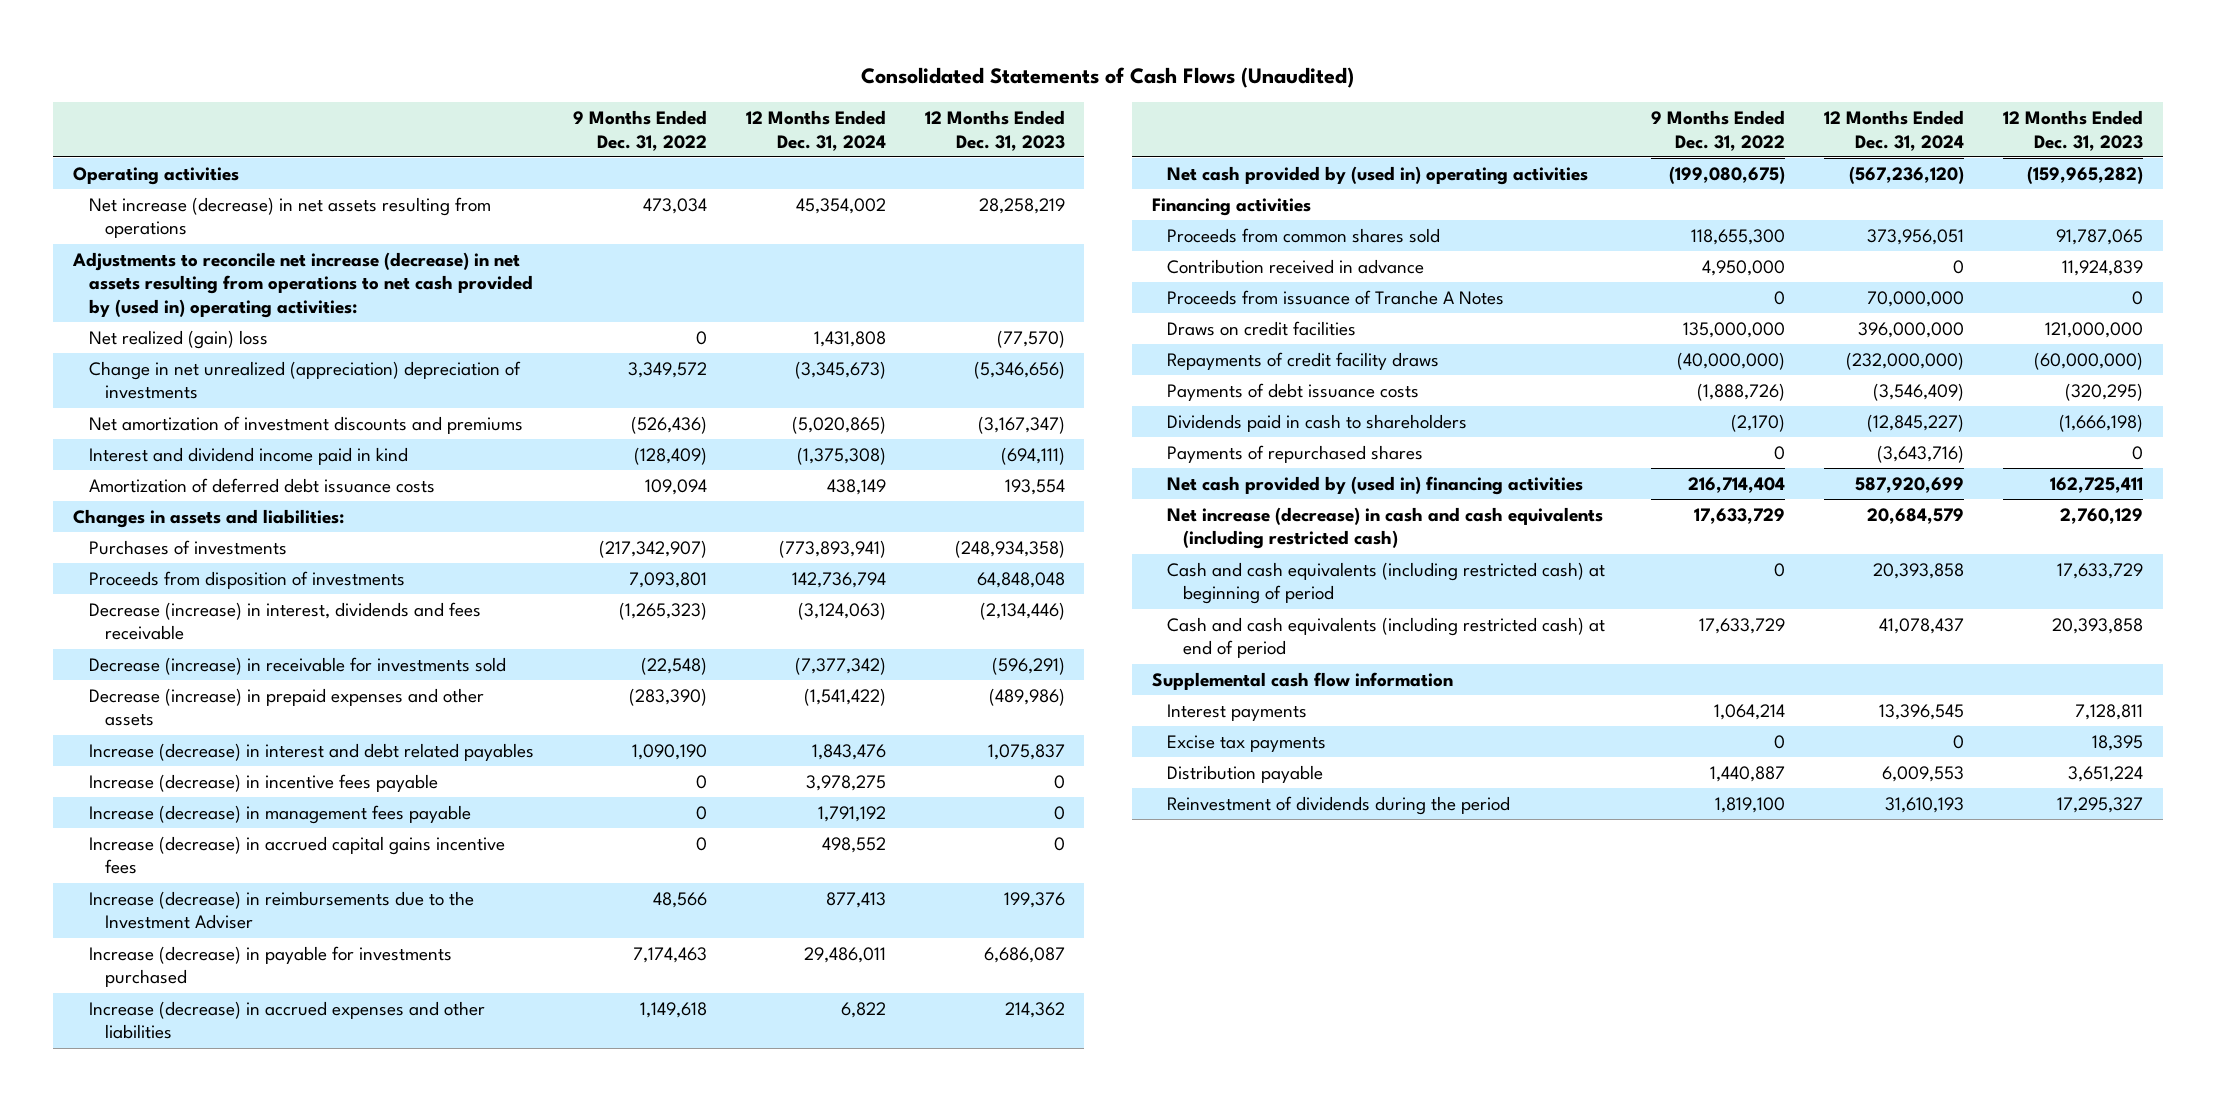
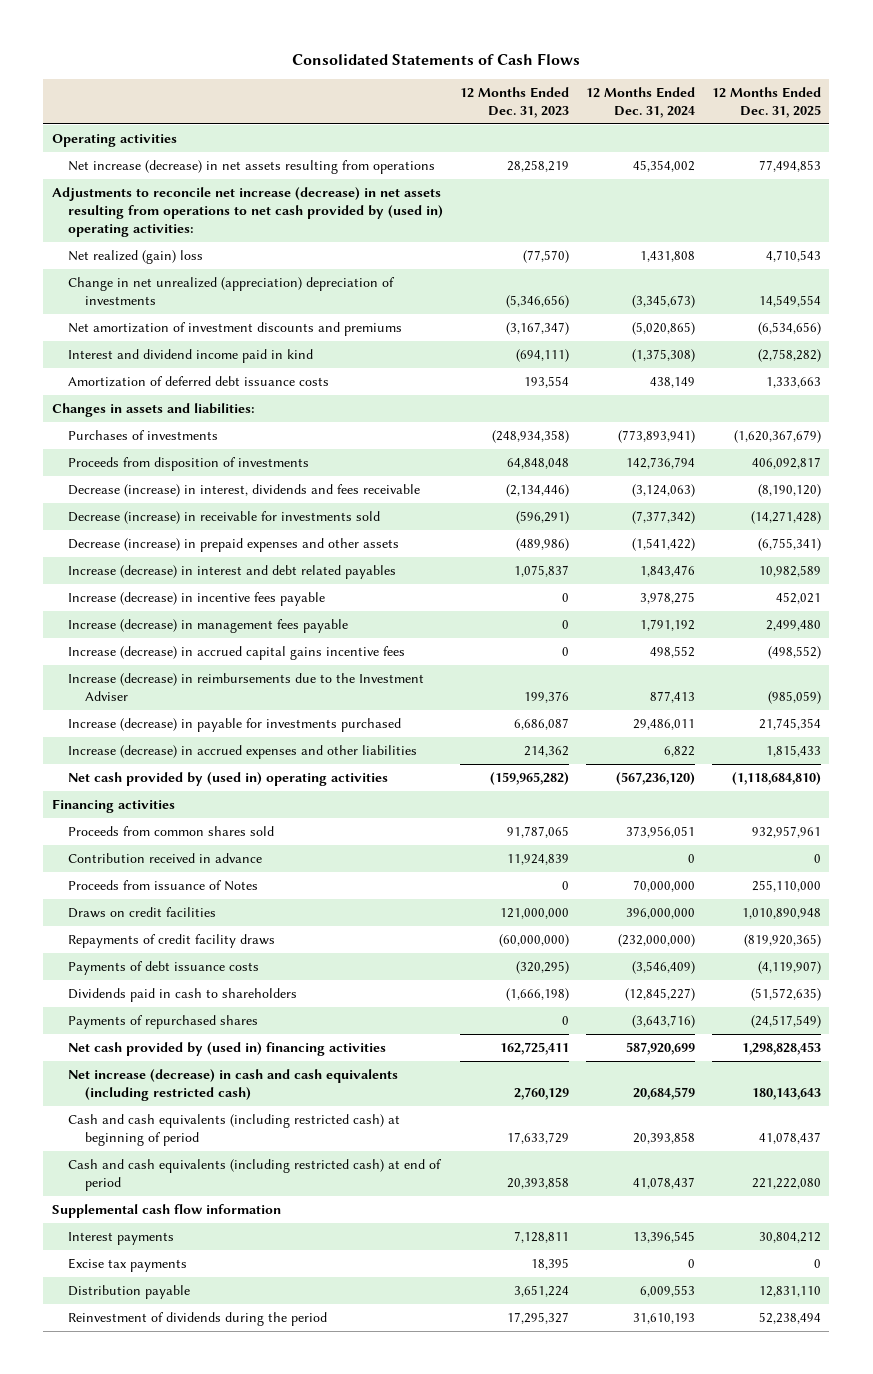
[861,67,1355,89] Consolidated Statements of Cash Flows (Unaudited) -> [292,53,581,66] Consolidated Statements of Cash Flows
[572,110,707,151] 9 Months Ended Dec. 31, 2022 -> none
none -> [711,86,821,118] 12 Months Ended Dec. 31, 2025
[1167,289,1505,305] Proceeds from issuance of Tranche A Notes -> [68,879,259,891] Proceeds from issuance of Notes

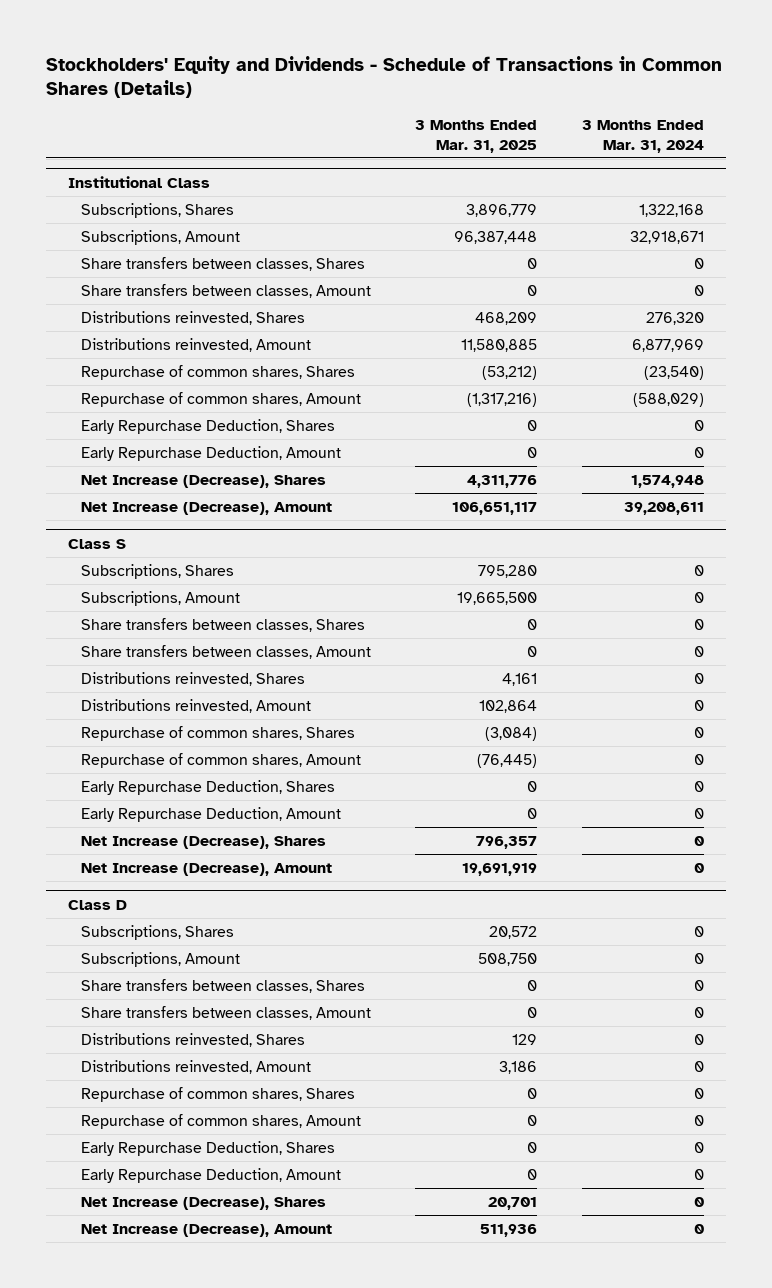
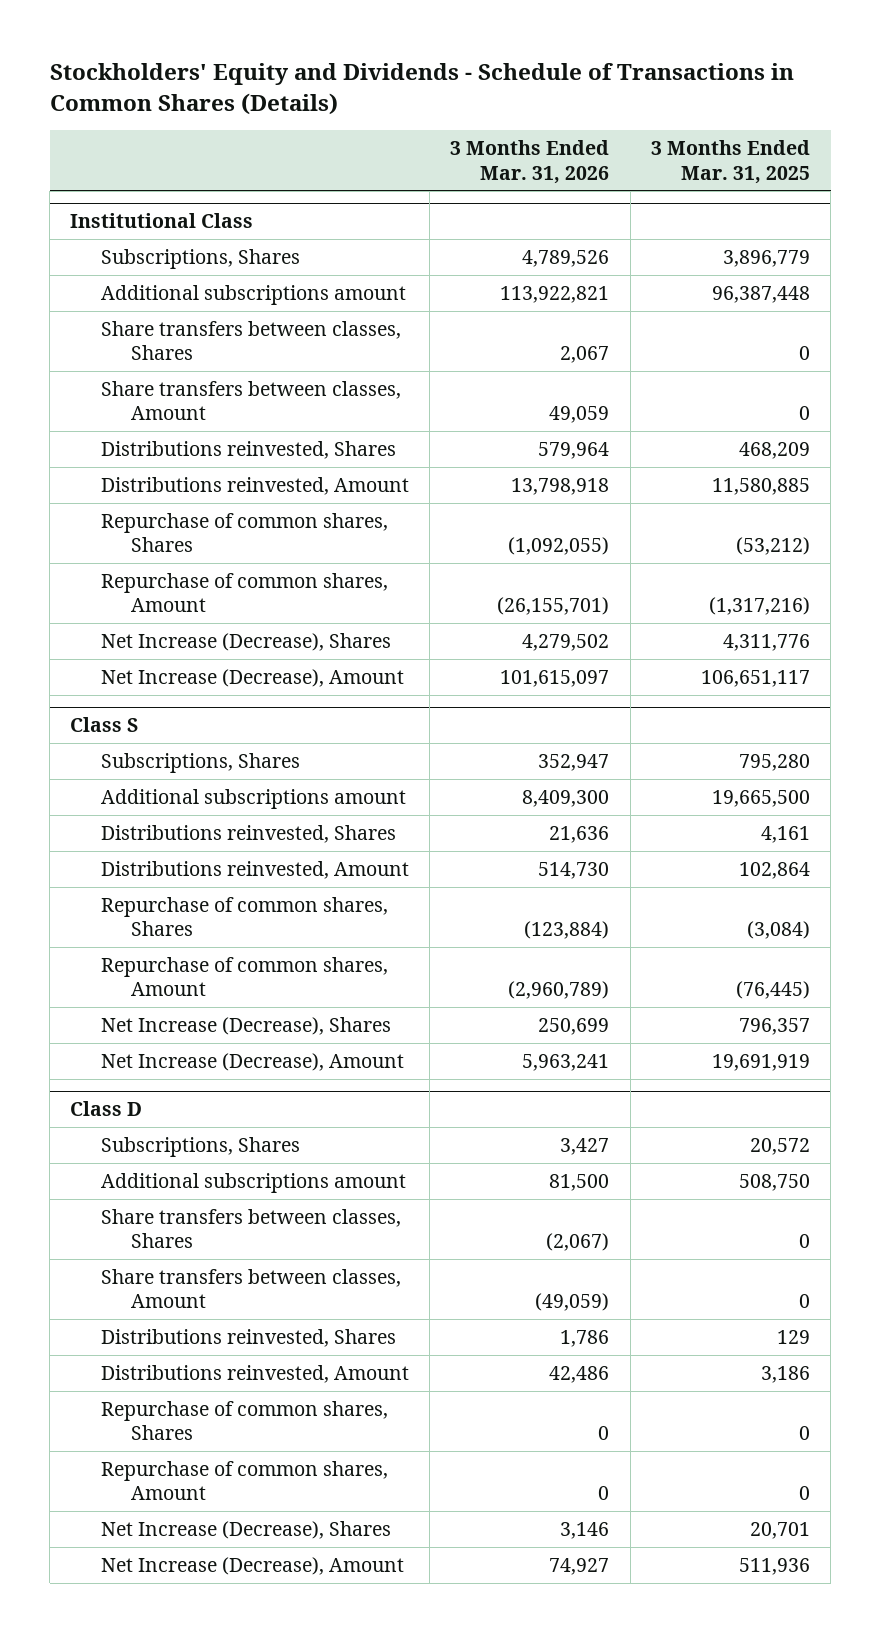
[582,119,705,153] 3 Months Ended Mar. 31, 2024 -> none
none -> [450,140,610,184] 3 Months Ended Mar. 31, 2026
[80,229,240,245] Subscriptions, Amount -> [100,284,406,305] Additional subscriptions amount
[80,418,335,434] Early Repurchase Deduction, Shares -> none
[80,445,341,461] Early Repurchase Deduction, Amount -> none
[80,617,365,632] Share transfers between classes, Shares -> none
[80,644,371,659] Share transfers between classes, Amount -> none
[80,590,240,606] Subscriptions, Amount -> [100,788,406,809] Additional subscriptions amount
[80,779,335,795] Early Repurchase Deduction, Shares -> none
[80,806,341,822] Early Repurchase Deduction, Amount -> none
[80,951,240,967] Subscriptions, Amount -> [100,1172,406,1193] Additional subscriptions amount
[80,1140,335,1156] Early Repurchase Deduction, Shares -> none
[80,1167,341,1183] Early Repurchase Deduction, Amount -> none

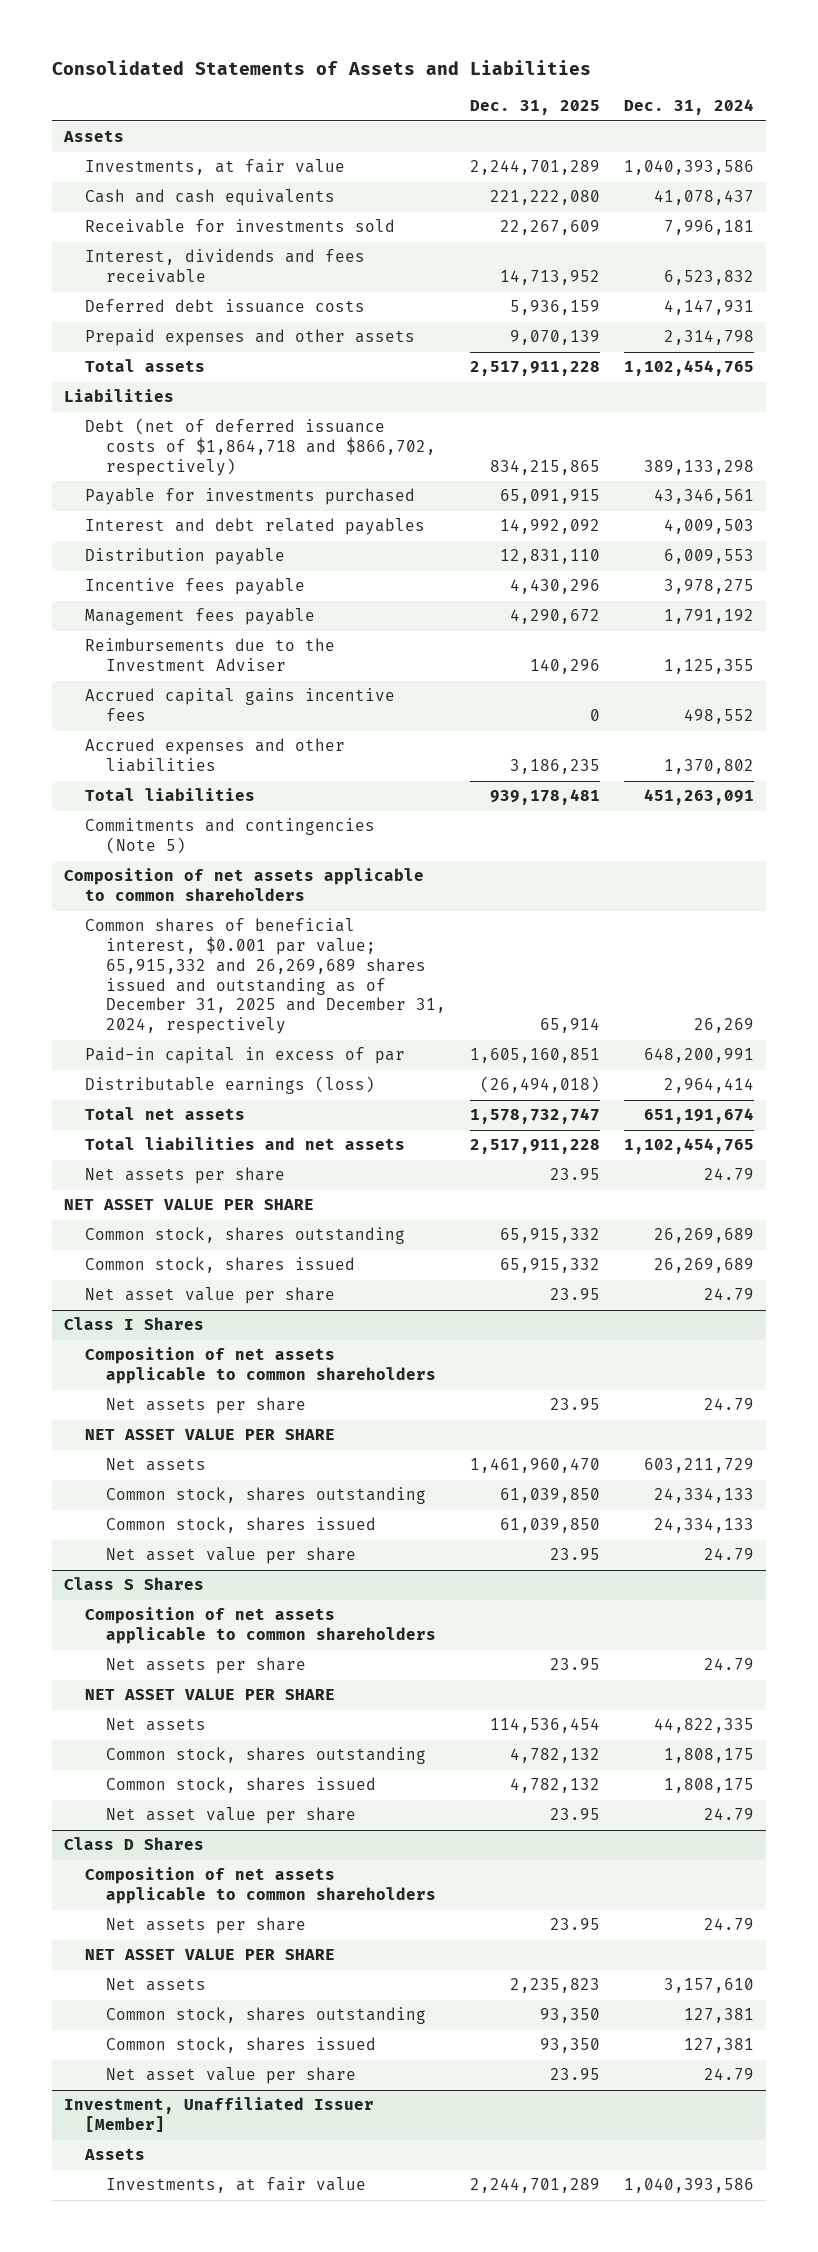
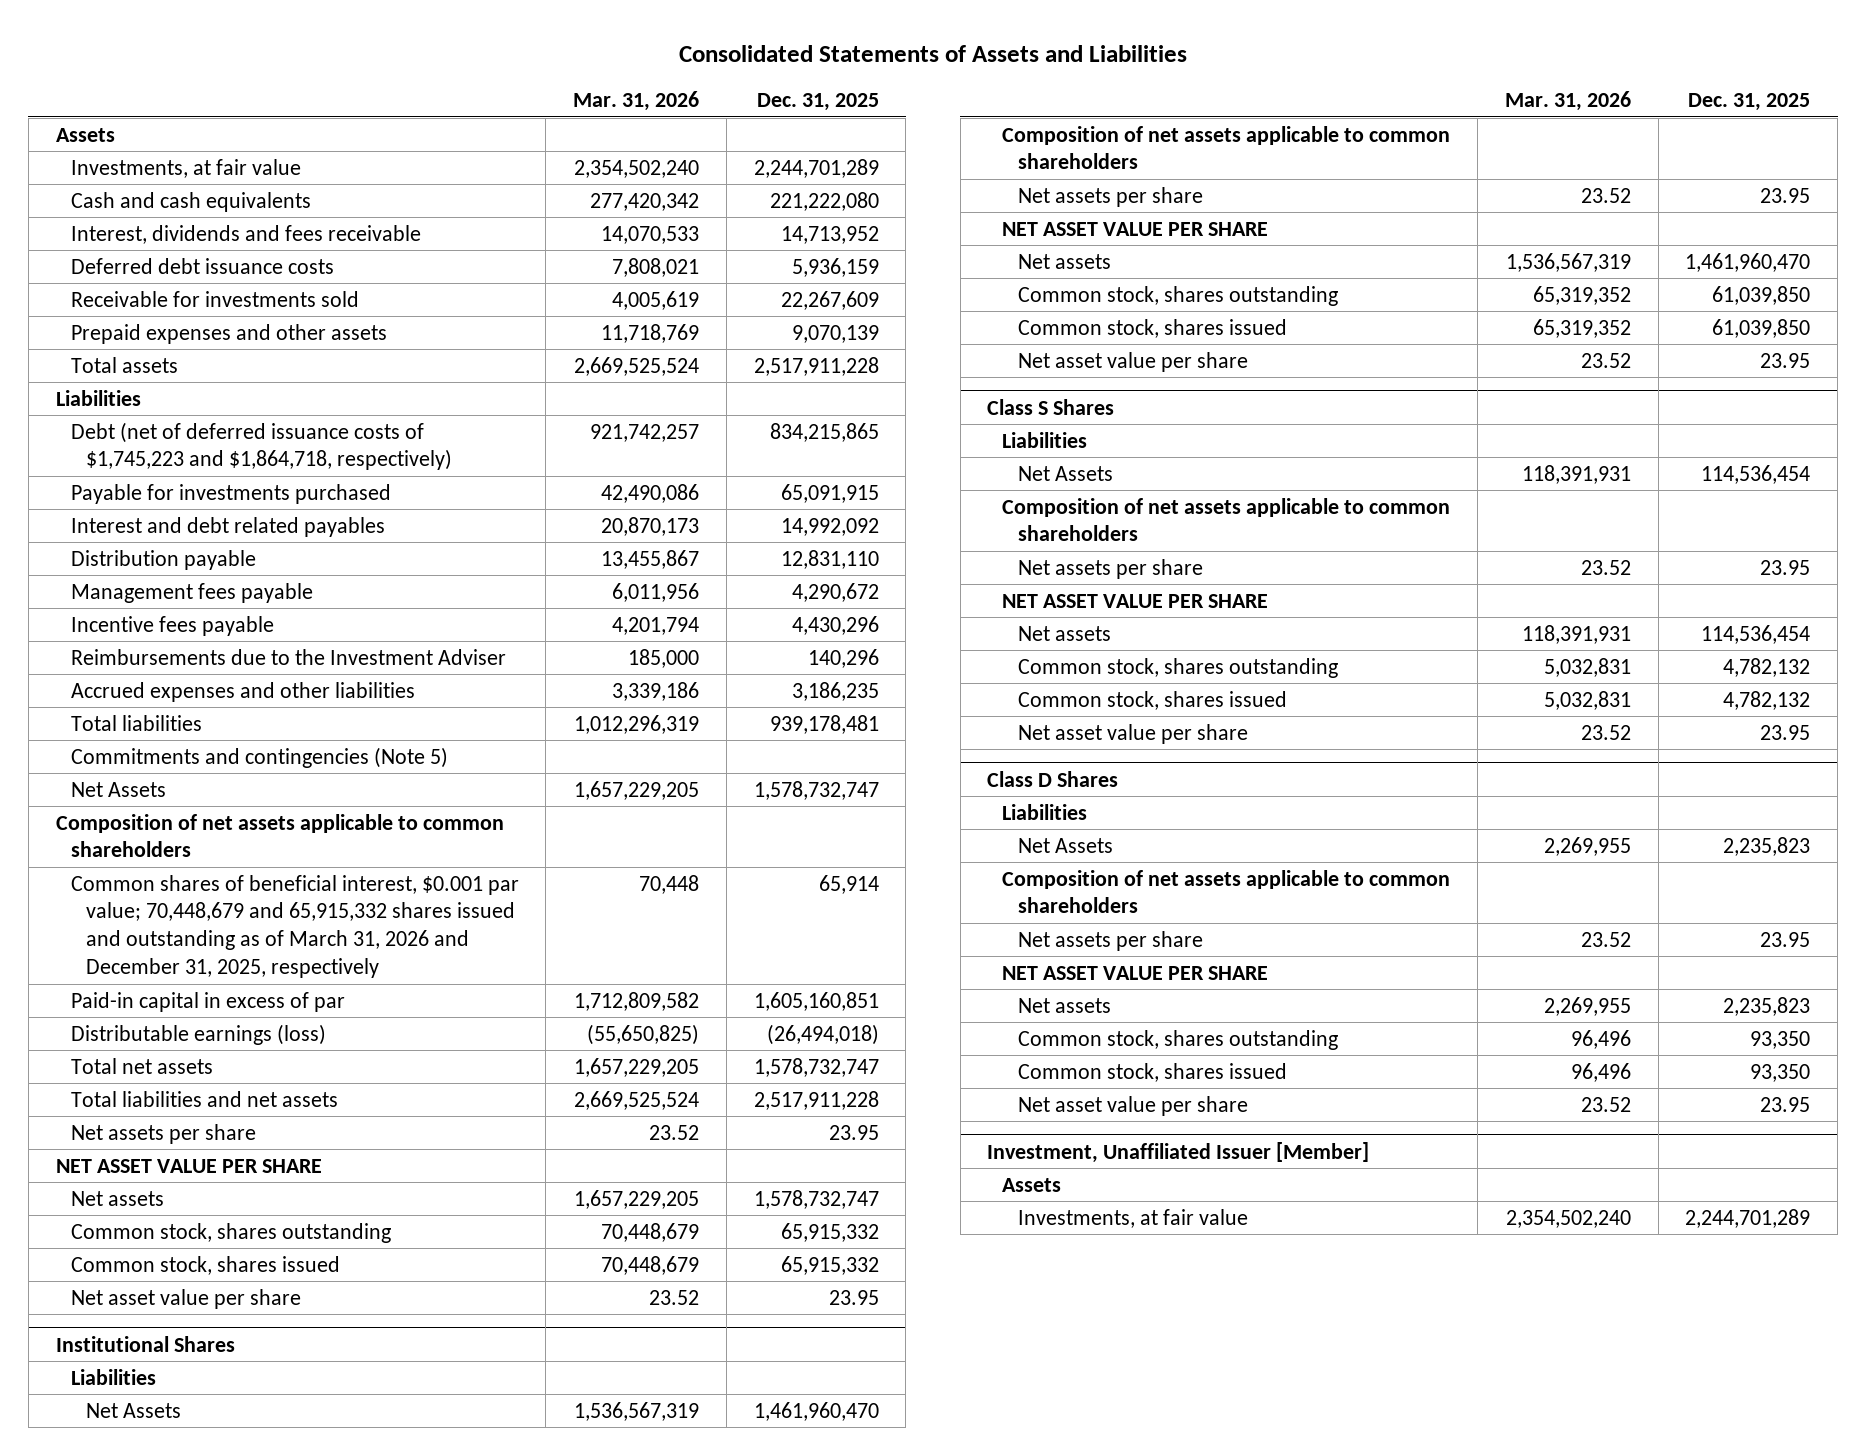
[624,98,755,115] Dec. 31, 2024 -> none
none -> [573,91,700,112] Mar. 31, 2026
[84,219,395,234] Receivable for investments sold -> [70,290,359,307] Receivable for investments sold
[84,418,436,476] Debt (net of deferred issuance costs of $1,864,718 and $866,702, respectively) -> [70,421,453,471] Debt (net of deferred issuance costs of $1,745,223 and $1,864,718, respectively)
[84,578,305,596] Incentive fees payable -> [70,615,274,636] Incentive fees payable
[84,688,395,722] Accrued capital gains incentive fees -> none
none -> [70,781,166,797] Net Assets
[84,918,446,1035] Common shares of beneficial interest, $0.001 par value; 65,915,332 and 26,269,689 shares issued and outstanding as of December 31, 2025 and December 31, 2024, respectively -> [70,874,519,979] Common shares of beneficial interest, $0.001 par value; 70,448,679 and 65,915,332 shares issued and outstanding as of March 31, 2026 and December 31, 2025, respectively
none -> [70,1190,164,1206] Net assets
[63,1317,204,1331] Class I Shares -> none
none -> [55,1335,235,1352] Institutional Shares
none -> [70,1368,156,1385] Liabilities
none -> [86,1402,182,1418] Net Assets
none -> [1002,431,1088,448] Liabilities
none -> [1017,465,1113,481] Net Assets
none -> [1002,803,1088,820] Liabilities
none -> [1017,837,1113,853] Net Assets

